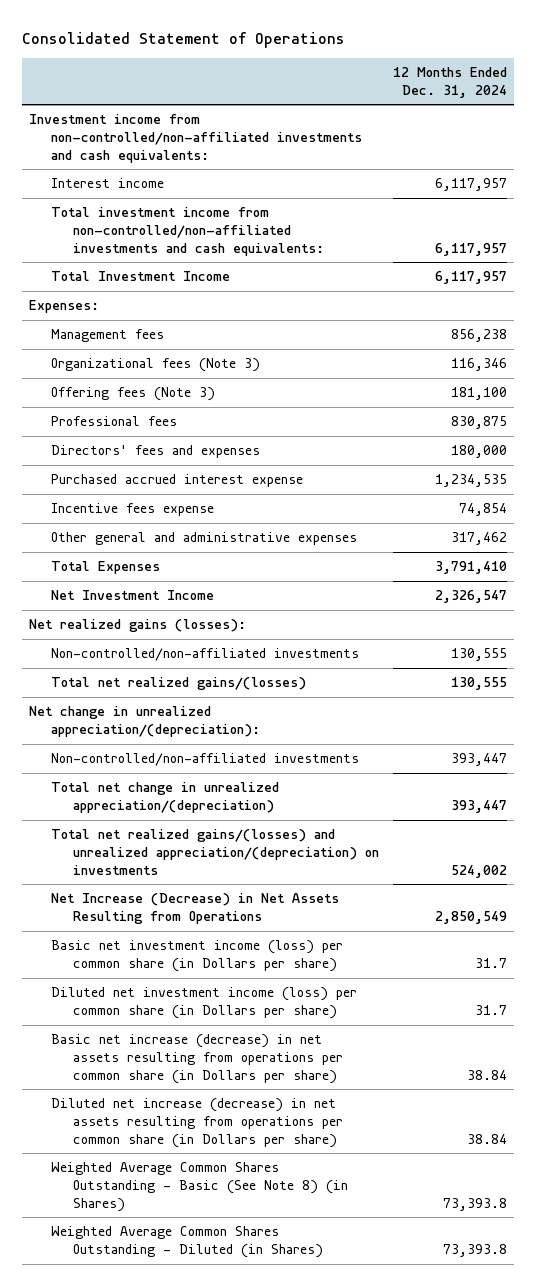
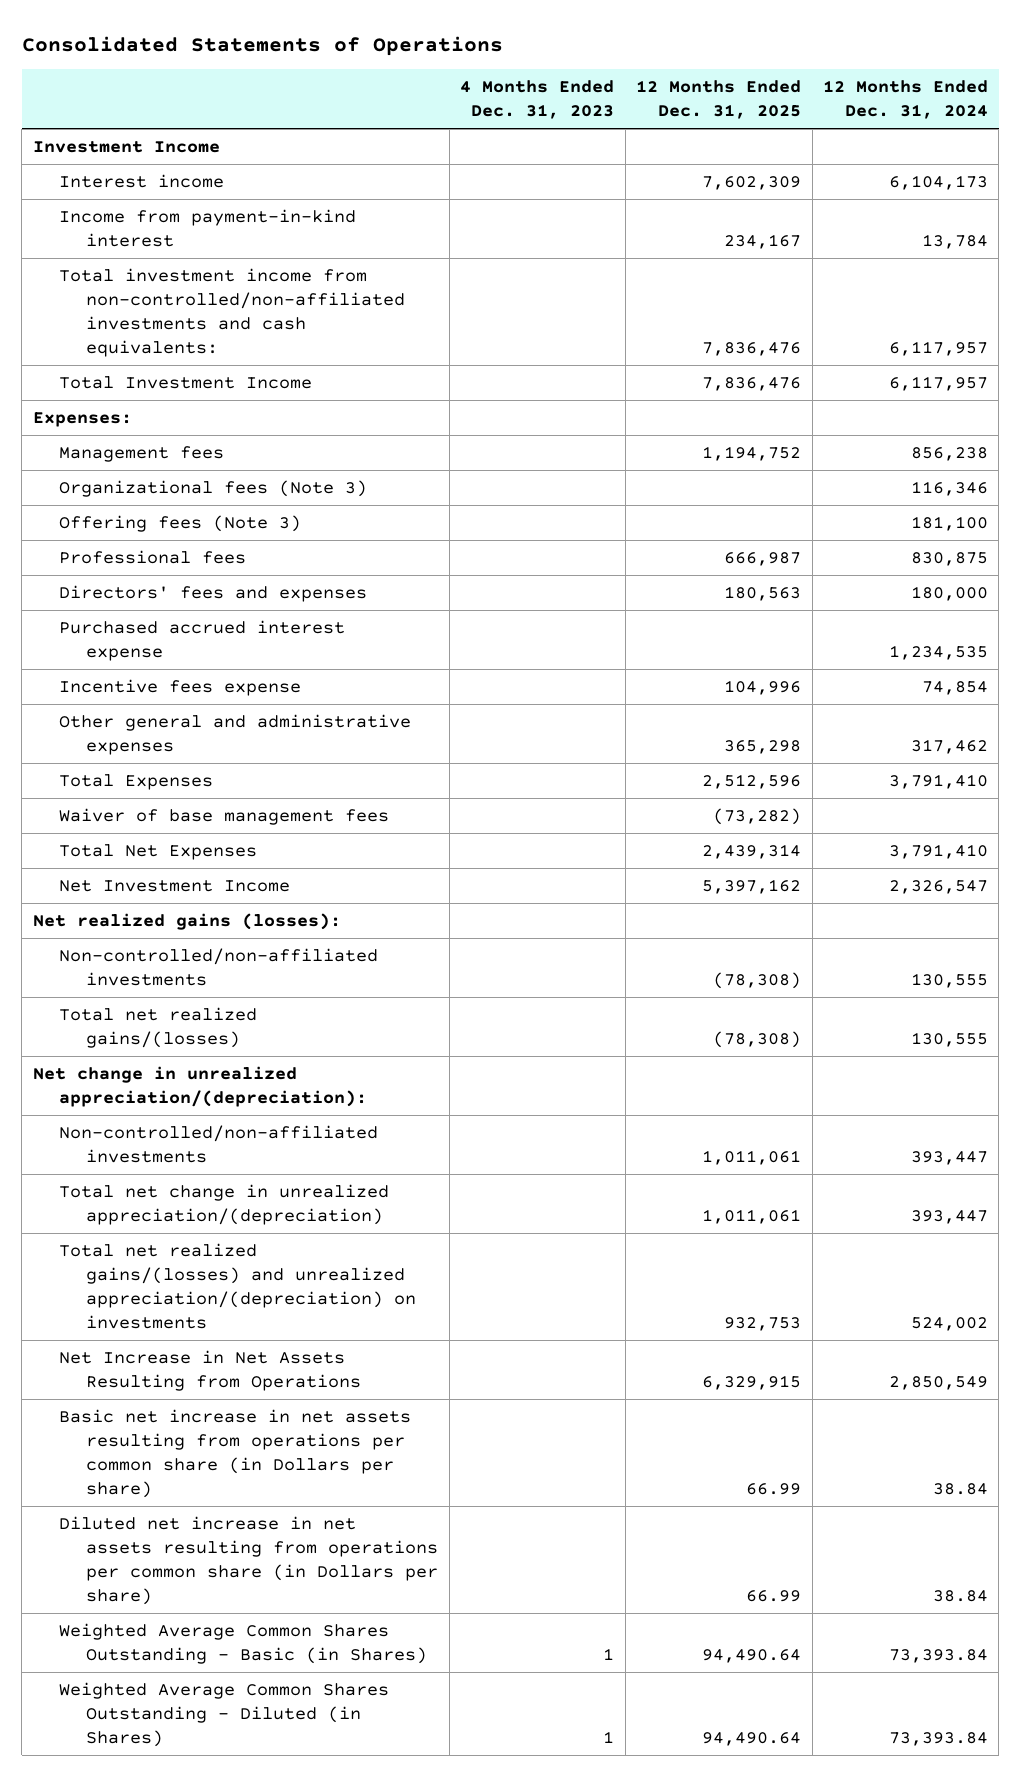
[22,31,346,48] Consolidated Statement of Operations -> [21,35,503,56] Consolidated Statements of Operations
none -> [460,80,615,120] 4 Months Ended Dec. 31, 2023
none -> [636,80,802,120] 12 Months Ended Dec. 31, 2025
[29,114,363,163] Investment income from non-controlled/non-affiliated investments and cash equivalents: -> none
none -> [32,141,220,154] Investment Income
[435,178,508,192] 6,117,957 -> [888,175,988,191] 6,104,173
none -> [59,209,357,248] Income from payment-in-kind interest
none -> [59,808,390,826] Waiver of base management fees
none -> [59,844,258,861] Total Net Expenses
[51,940,344,973] Basic net investment income (loss) per common share (in Dollars per share) -> none
[51,987,358,1020] Diluted net investment income (loss) per common share (in Dollars per share) -> none
[51,893,340,925] Net Increase (Decrease) in Net Assets Resulting from Operations -> [59,1350,362,1392] Net Increase in Net Assets Resulting from Operations
[51,1034,344,1084] Basic net increase (decrease) in net assets resulting from operations per common share (in Dollars per share) -> [59,1409,412,1499] Basic net increase in net assets resulting from operations per common share (in Dollars per share)
[51,1098,344,1148] Diluted net increase (decrease) in net assets resulting from operations per common share (in Dollars per share) -> [59,1516,439,1606] Diluted net increase in net assets resulting from operations per common share (in Dollars per share)
[51,1162,349,1212] Weighted Average Common Shares Outstanding - Basic (See Note 8) (in Shares) -> [59,1623,428,1665] Weighted Average Common Shares Outstanding - Basic (in Shares)
[443,1197,508,1211] 73,393.8 -> [888,1649,988,1664] 73,393.84
[443,1244,508,1258] 73,393.8 -> [888,1732,988,1747] 73,393.84

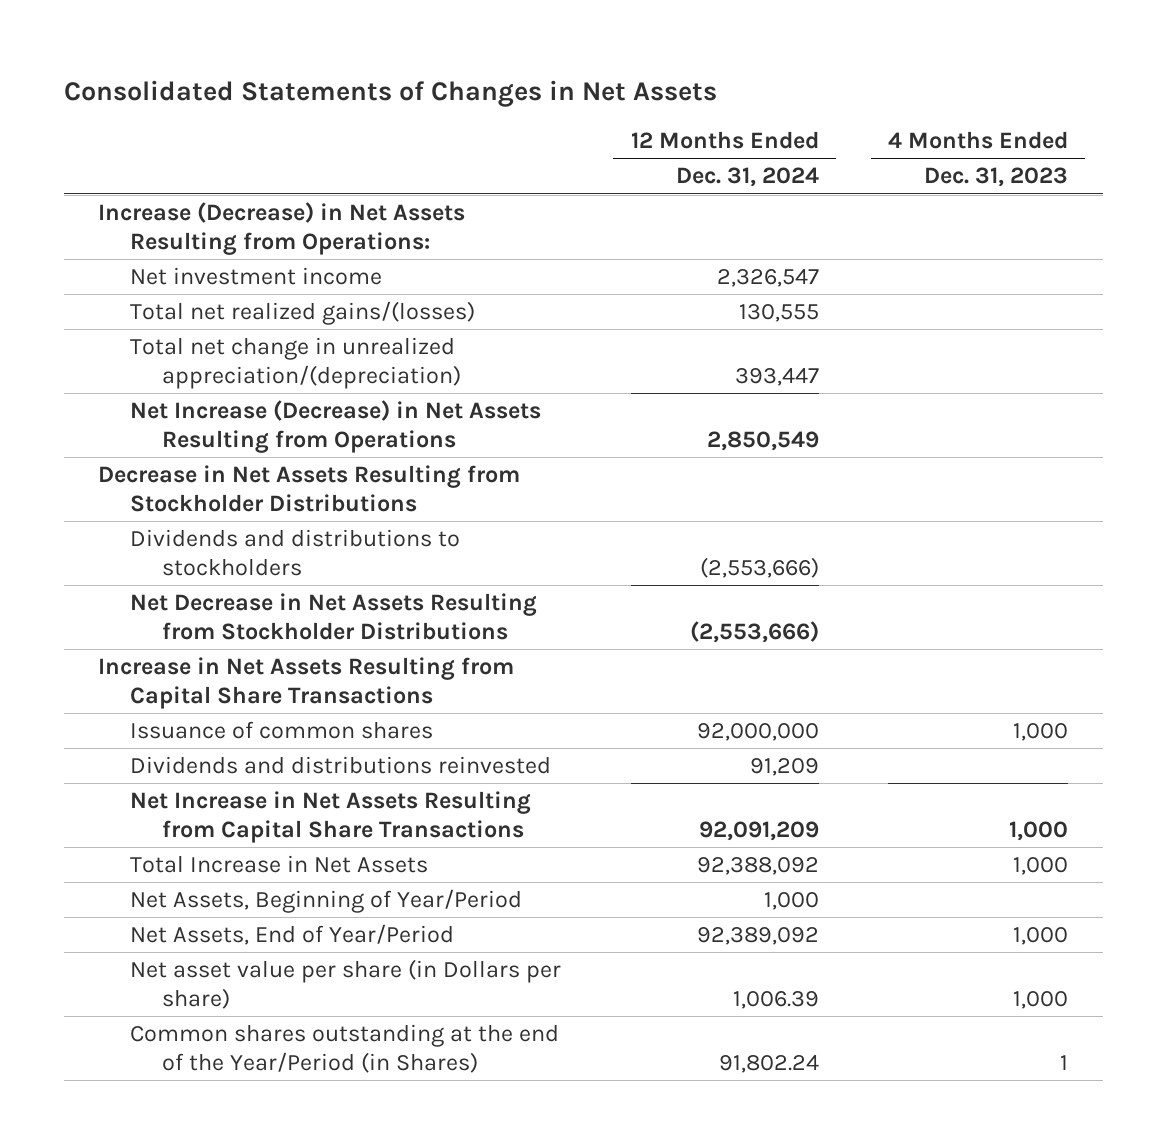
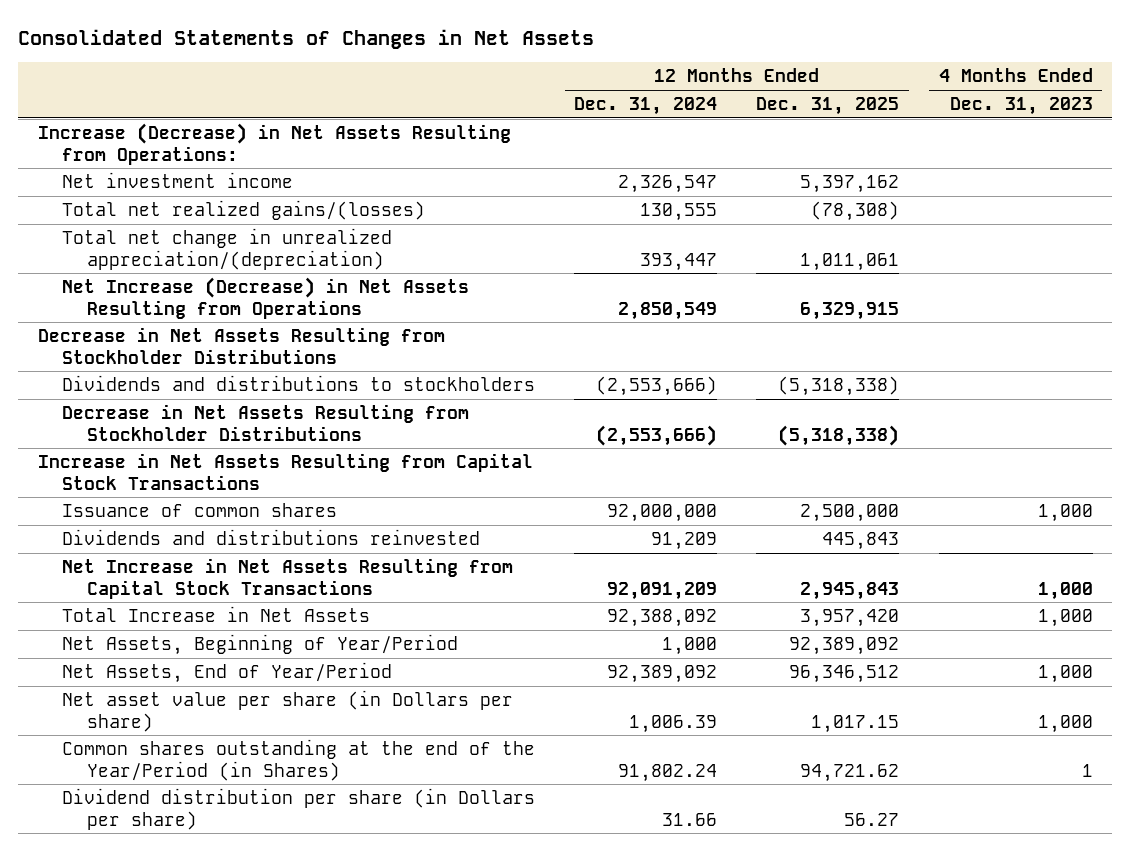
none -> [756,97,900,116] Dec. 31, 2025
[130,592,538,641] Net Decrease in Net Assets Resulting from Stockholder Distributions -> [62,403,470,441] Decrease in Net Assets Resulting from Stockholder Distributions
[98,656,515,710] Increase in Net Assets Resulting from Capital Share Transactions -> [37,452,533,490] Increase in Net Assets Resulting from Capital Stock Transactions
[130,790,532,844] Net Increase in Net Assets Resulting from Capital Share Transactions -> [62,557,514,599] Net Increase in Net Assets Resulting from Capital Stock Transactions
none -> [62,787,536,830] Dividend distribution per share (in Dollars per share)

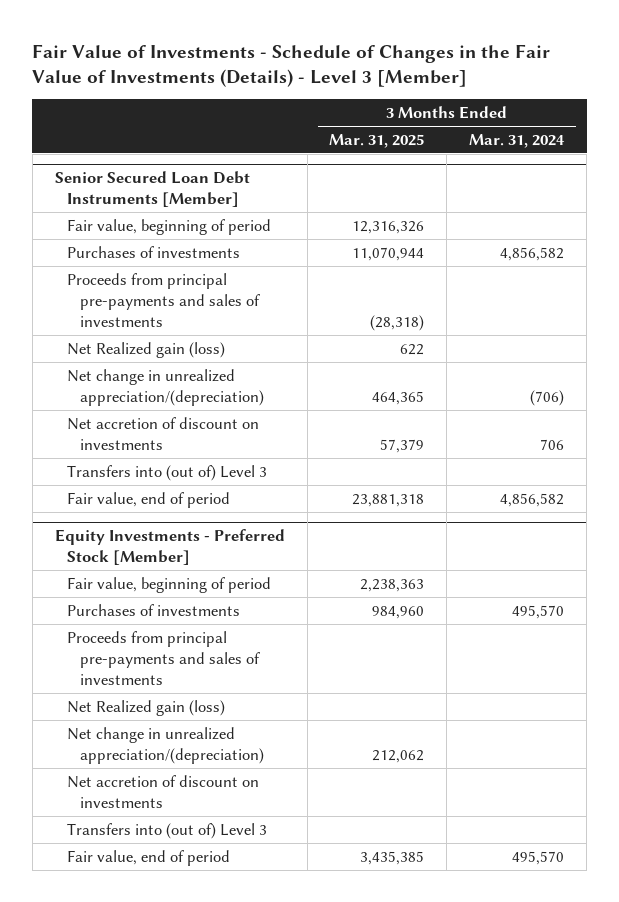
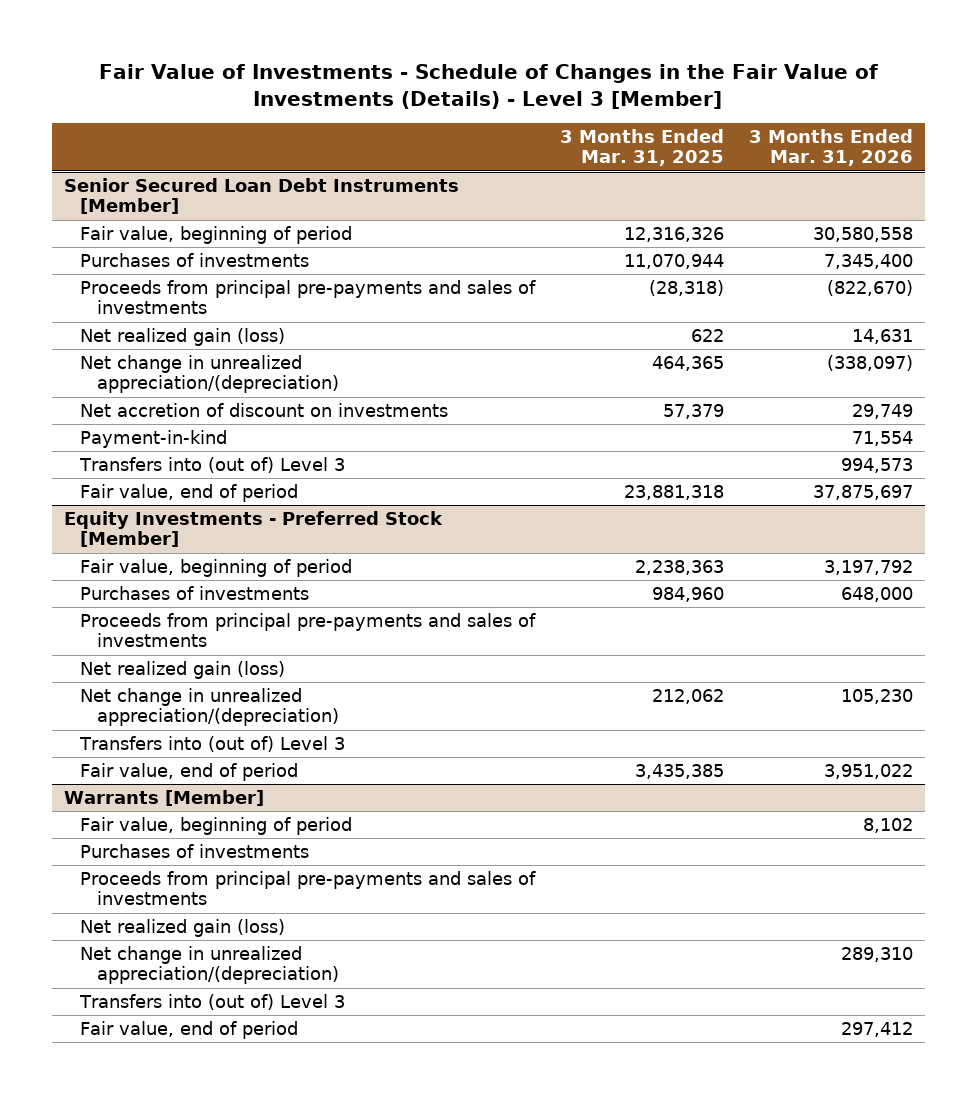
[469,133,566,148] Mar. 31, 2024 -> none
none -> [749,129,914,167] 3 Months Ended Mar. 31, 2026
[67,341,226,358] Net Realized gain (loss) -> [80,327,286,346] Net realized gain (loss)
none -> [80,429,228,448] Payment-in-kind
[67,699,226,716] Net Realized gain (loss) -> [80,660,286,679] Net realized gain (loss)
[67,774,260,808] Net accretion of discount on investments -> none
none -> [63,789,264,806] Warrants [Member]
none -> [80,816,353,835] Fair value, beginning of period
none -> [80,843,310,858] Purchases of investments
none -> [80,870,537,906] Proceeds from principal pre-payments and sales of investments
none -> [80,918,286,937] Net realized gain (loss)
none -> [80,945,339,985] Net change in unrealized appreciation/(depreciation)
none -> [79,993,346,1010] Transfers into (out of) Level 3
none -> [80,1020,299,1039] Fair value, end of period

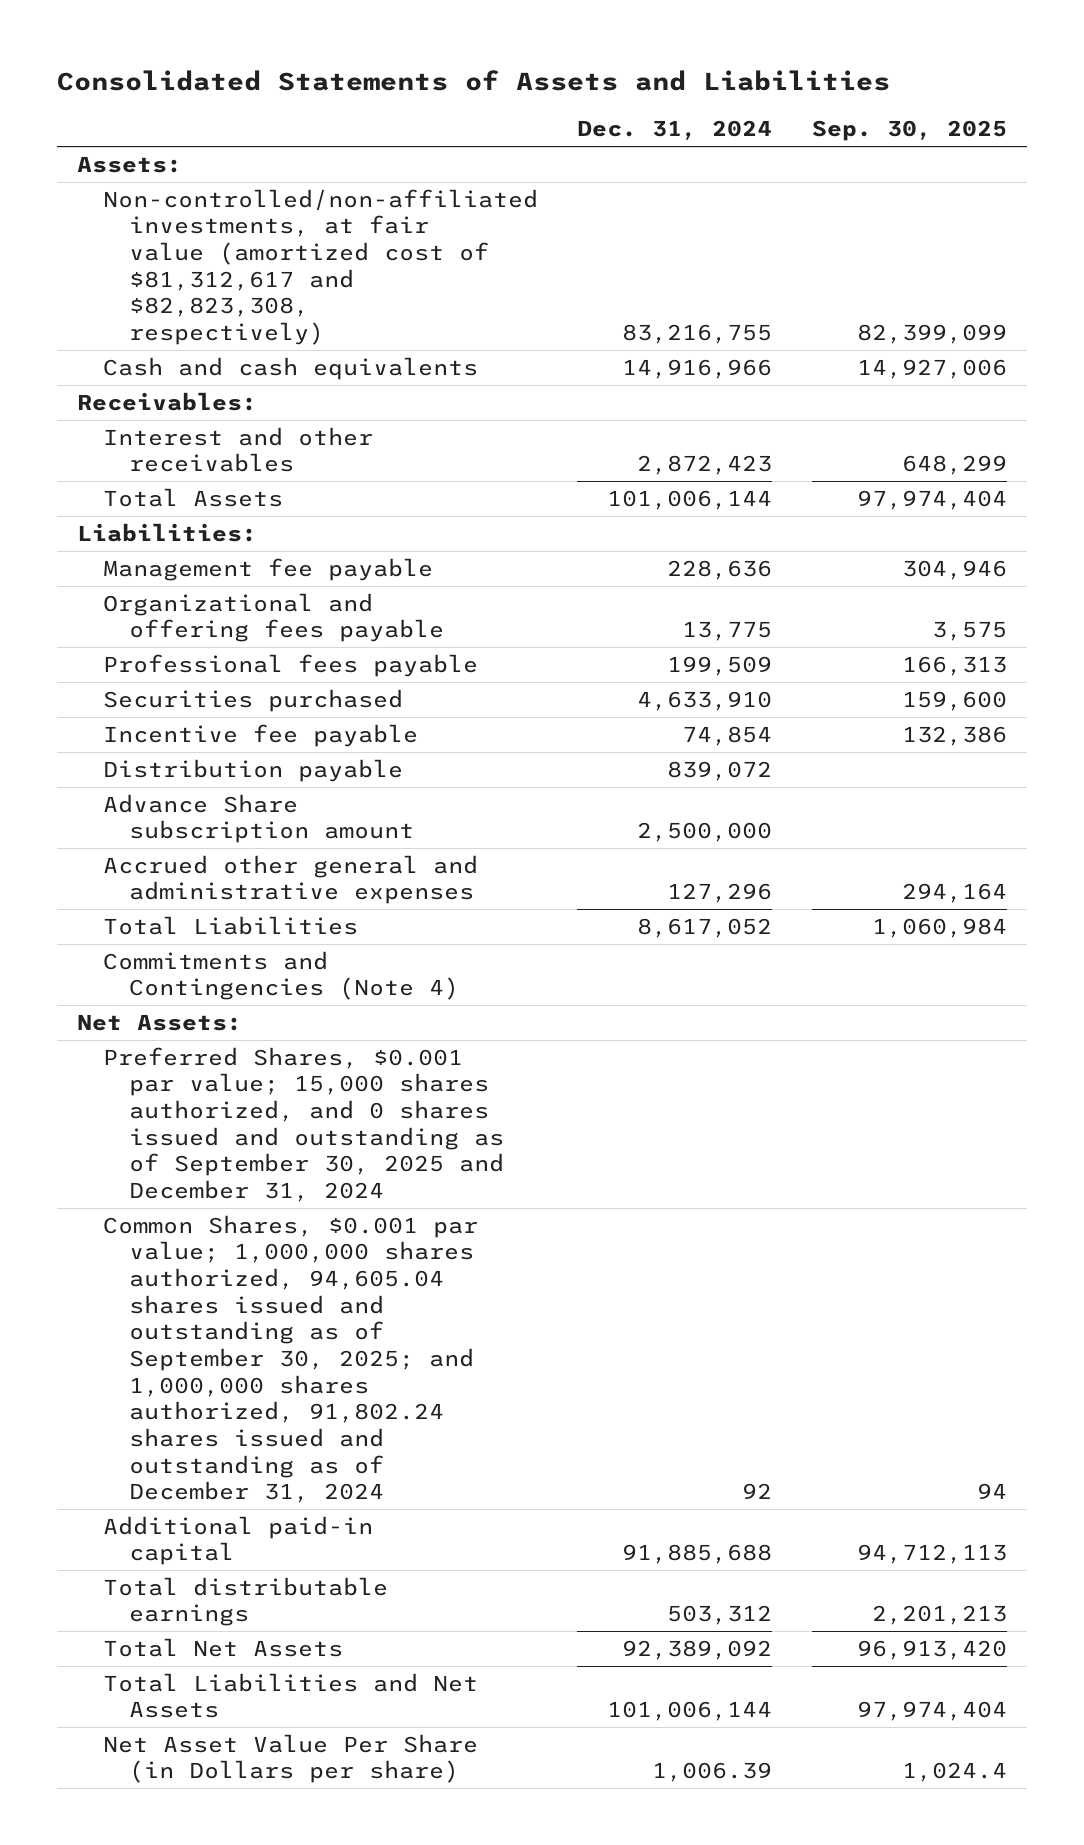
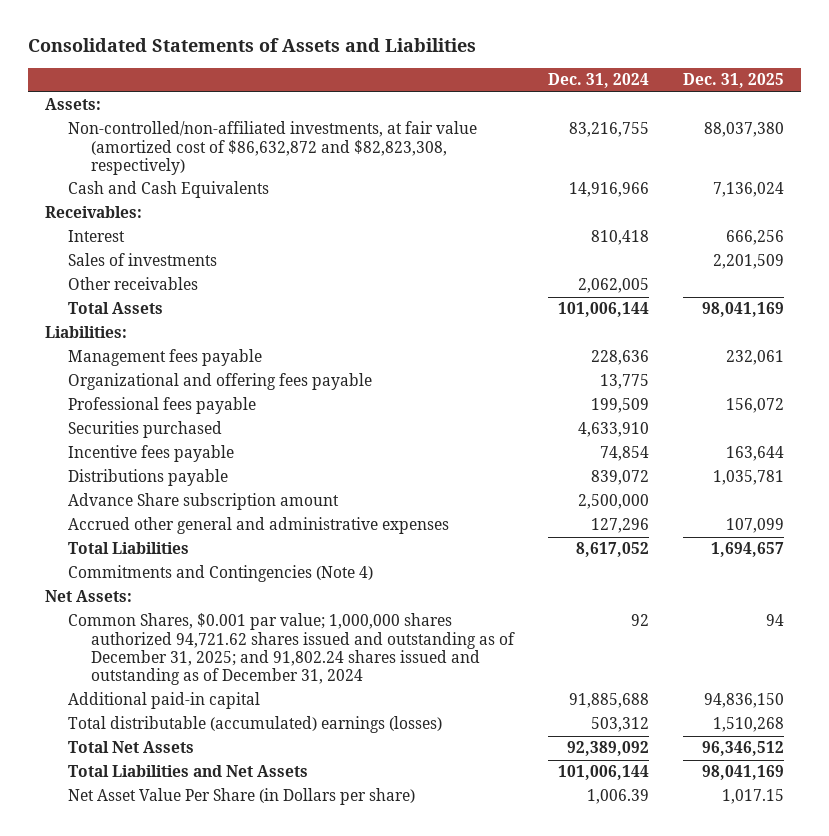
[811,120,1007,142] Sep. 30, 2025 -> none
none -> [683,73,785,89] Dec. 31, 2025
[103,188,539,346] Non-controlled/non-affiliated investments, at fair value (amortized cost of $81,312,617 and $82,823,308, respectively) -> [68,121,478,176] Non-controlled/non-affiliated investments, at fair value (amortized cost of $86,632,872 and $82,823,308, respectively)
[103,356,479,380] Cash and cash equivalents -> [68,181,270,199] Cash and Cash Equivalents
none -> [68,230,126,243] Interest
none -> [68,253,218,267] Sales of investments
[103,426,374,473] Interest and other receivables -> [68,277,199,291] Other receivables
[637,455,773,476] 2,872,423 -> [578,278,650,294] 2,062,005
[103,557,434,581] Management fee payable -> [68,349,263,367] Management fees payable
[103,723,419,747] Incentive fee payable -> [68,445,235,463] Incentive fees payable
[103,758,404,782] Distribution payable -> [68,469,229,487] Distributions payable
[103,1046,504,1203] Preferred Shares, $0.001 par value; 15,000 shares authorized, and 0 shares issued and outstanding as of September 30, 2025 and December 31, 2024 -> none
[103,1214,479,1504] Common Shares, $0.001 par value; 1,000,000 shares authorized, 94,605.04 shares issued and outstanding as of September 30, 2025; and 1,000,000 shares authorized, 91,802.24 shares issued and outstanding as of December 31, 2024 -> [68,613,516,686] Common Shares, $0.001 par value; 1,000,000 shares authorized 94,721.62 shares issued and outstanding as of December 31, 2025; and 91,802.24 shares issued and outstanding as of December 31, 2024
[103,1576,389,1627] Total distributable earnings -> [68,716,443,734] Total distributable (accumulated) earnings (losses)

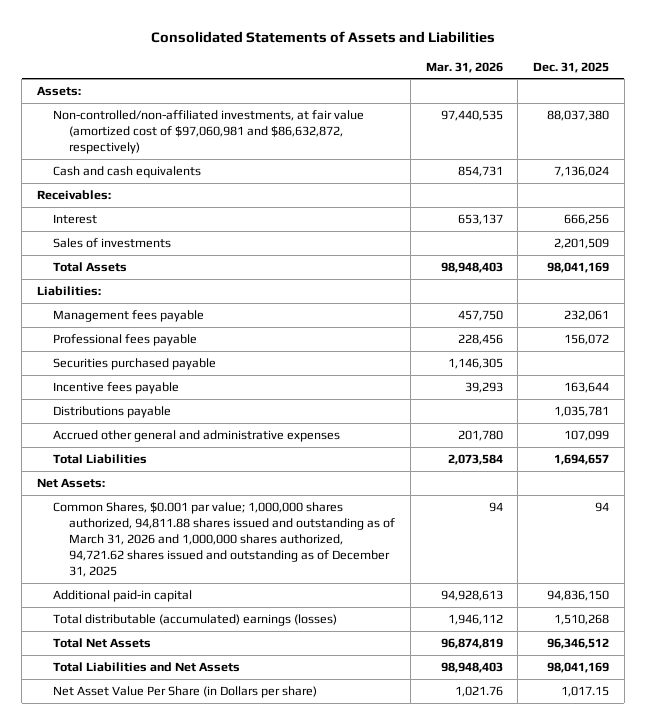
[548,73,650,89] Dec. 31, 2024 -> none
none -> [425,61,503,73] Mar. 31, 2026
[68,121,478,176] Non-controlled/non-affiliated investments, at fair value (amortized cost of $86,632,872 and $82,823,308, respectively) -> [53,110,365,155] Non-controlled/non-affiliated investments, at fair value (amortized cost of $97,060,981 and $86,632,872, respectively)
[68,181,270,199] Cash and Cash Equivalents -> [53,166,202,179] Cash and cash equivalents
[68,277,199,291] Other receivables -> none
[68,373,373,391] Organizational and offering fees payable -> none
[68,421,223,439] Securities purchased -> [53,358,217,371] Securities purchased payable
[68,493,340,511] Advance Share subscription amount -> none
[68,565,374,583] Commitments and Contingencies (Note 4) -> none
[68,613,516,686] Common Shares, $0.001 par value; 1,000,000 shares authorized 94,721.62 shares issued and outstanding as of December 31, 2025; and 91,802.24 shares issued and outstanding as of December 31, 2024 -> [53,502,396,577] Common Shares, $0.001 par value; 1,000,000 shares authorized, 94,811.88 shares issued and outstanding as of March 31, 2026 and 1,000,000 shares authorized, 94,721.62 shares issued and outstanding as of December 31, 2025

